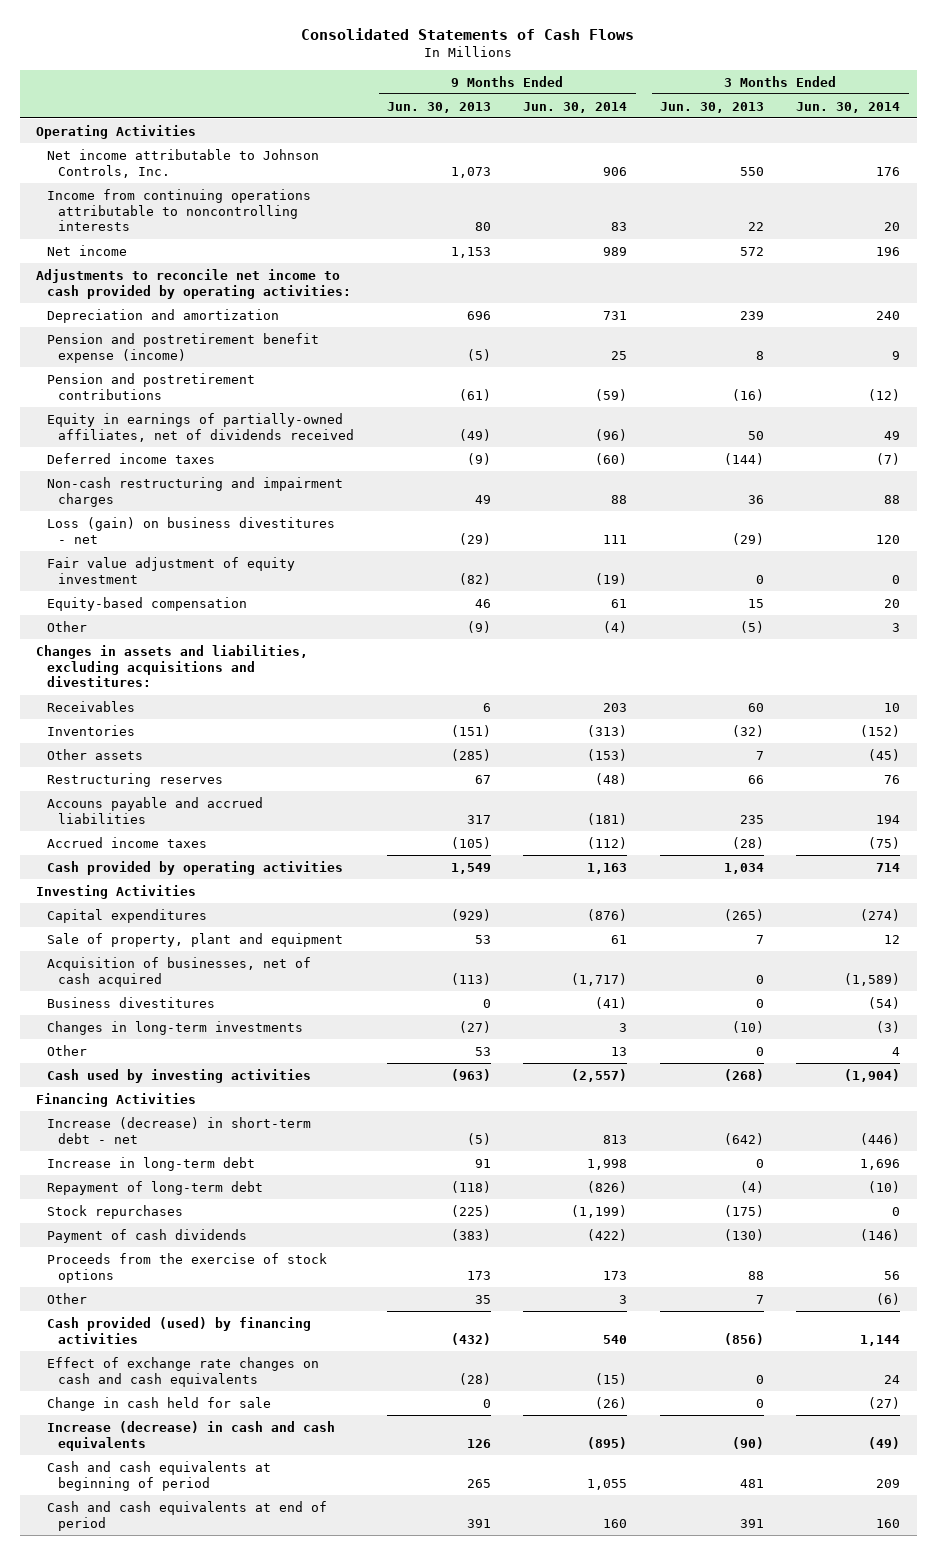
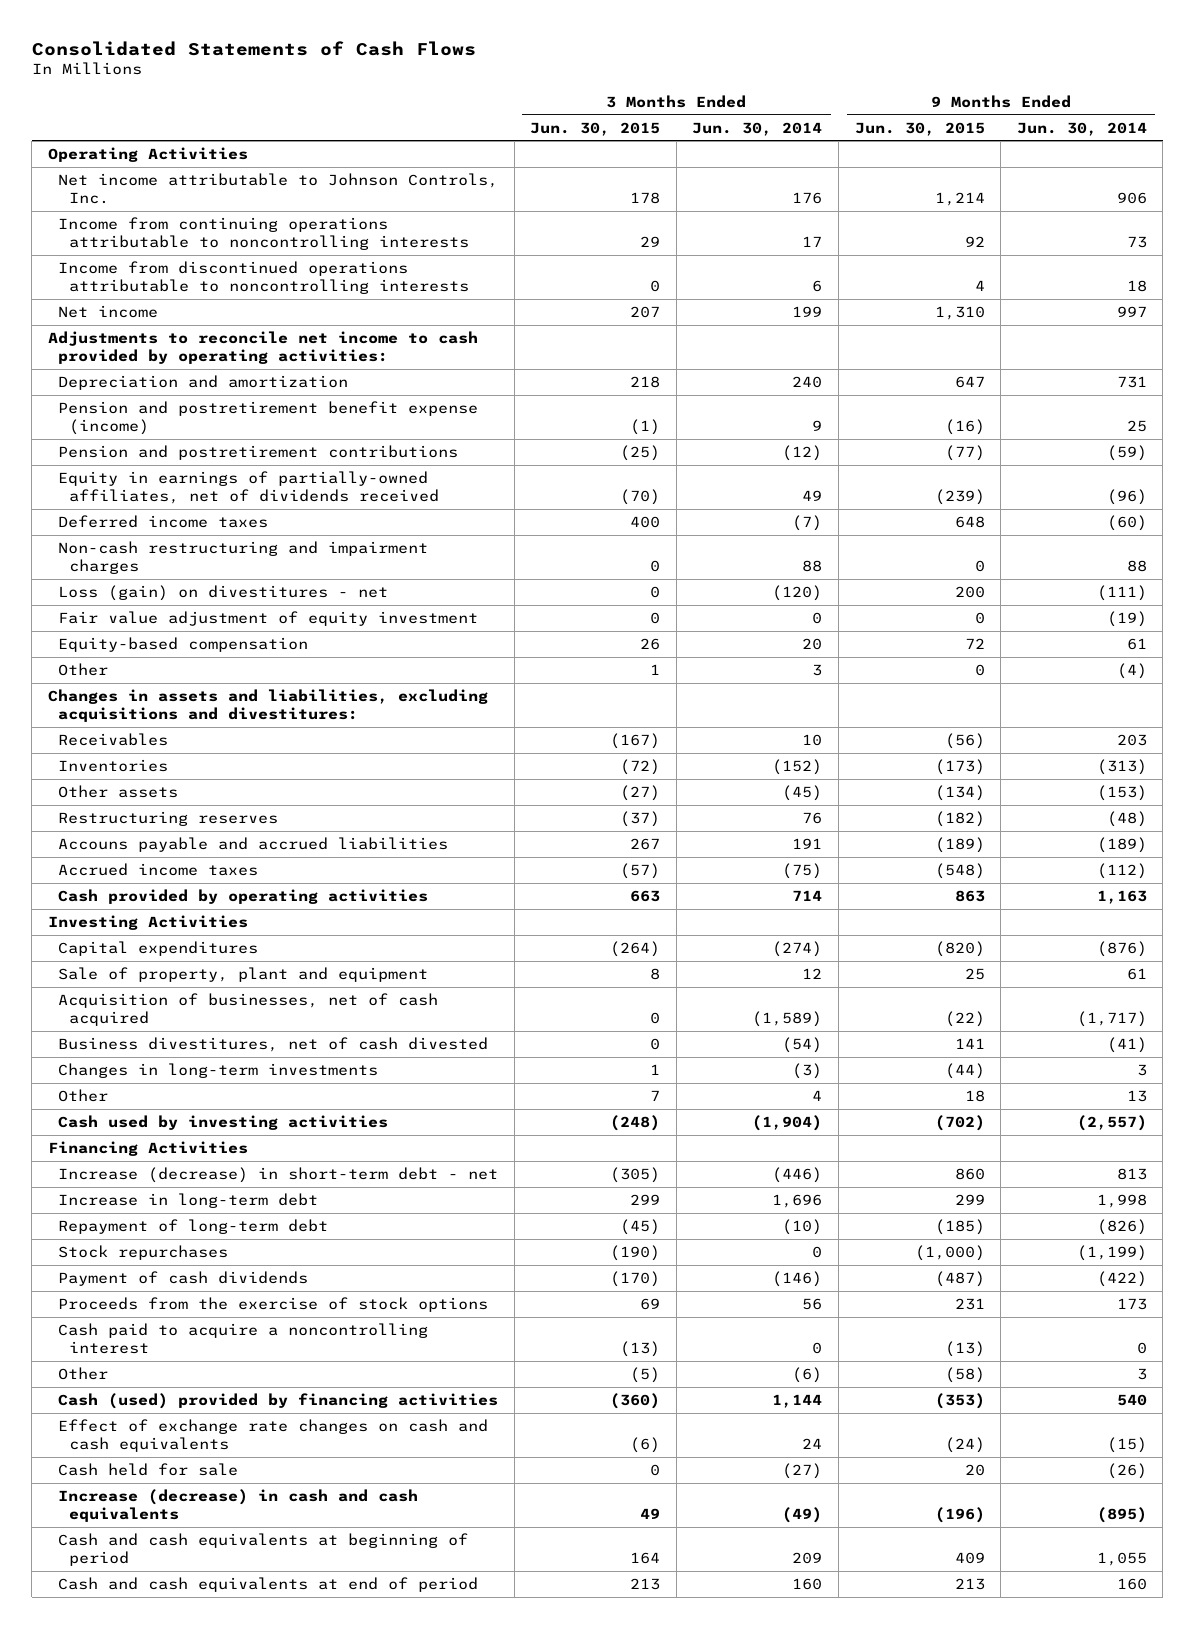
[386,101,491,113] Jun. 30, 2013 -> none
[659,101,764,113] Jun. 30, 2013 -> none
none -> [530,121,661,136] Jun. 30, 2015
none -> [854,121,985,136] Jun. 30, 2015
[611,222,628,232] 83 -> [1126,236,1147,249] 73
[884,222,901,232] 20 -> [802,236,823,248] 17
none -> [58,260,469,295] Income from discontinued operations attributable to noncontrolling interests
[603,246,628,256] 989 -> [1116,305,1147,317] 997
[876,246,901,256] 196 -> [792,305,823,317] 199
[47,516,336,544] Loss (gain) on business divestitures - net -> [58,584,389,601] Loss (gain) on divestitures - net
[603,534,628,544] 111 -> [1096,584,1147,601] (111)
[876,534,901,544] 120 -> [772,584,823,601] (120)
[587,812,628,825] (181) -> [1096,836,1147,853] (189)
[876,814,901,824] 194 -> [792,837,823,849] 191
[47,996,216,1008] Business divestitures -> [58,1036,489,1052] Business divestitures, net of cash divested
none -> [58,1322,429,1355] Cash paid to acquire a noncontrolling interest
[47,1316,312,1344] Cash provided (used) by financing activities -> [58,1392,499,1409] Cash (used) provided by financing activities
[47,1396,272,1411] Change in cash held for sale -> [58,1462,239,1476] Cash held for sale

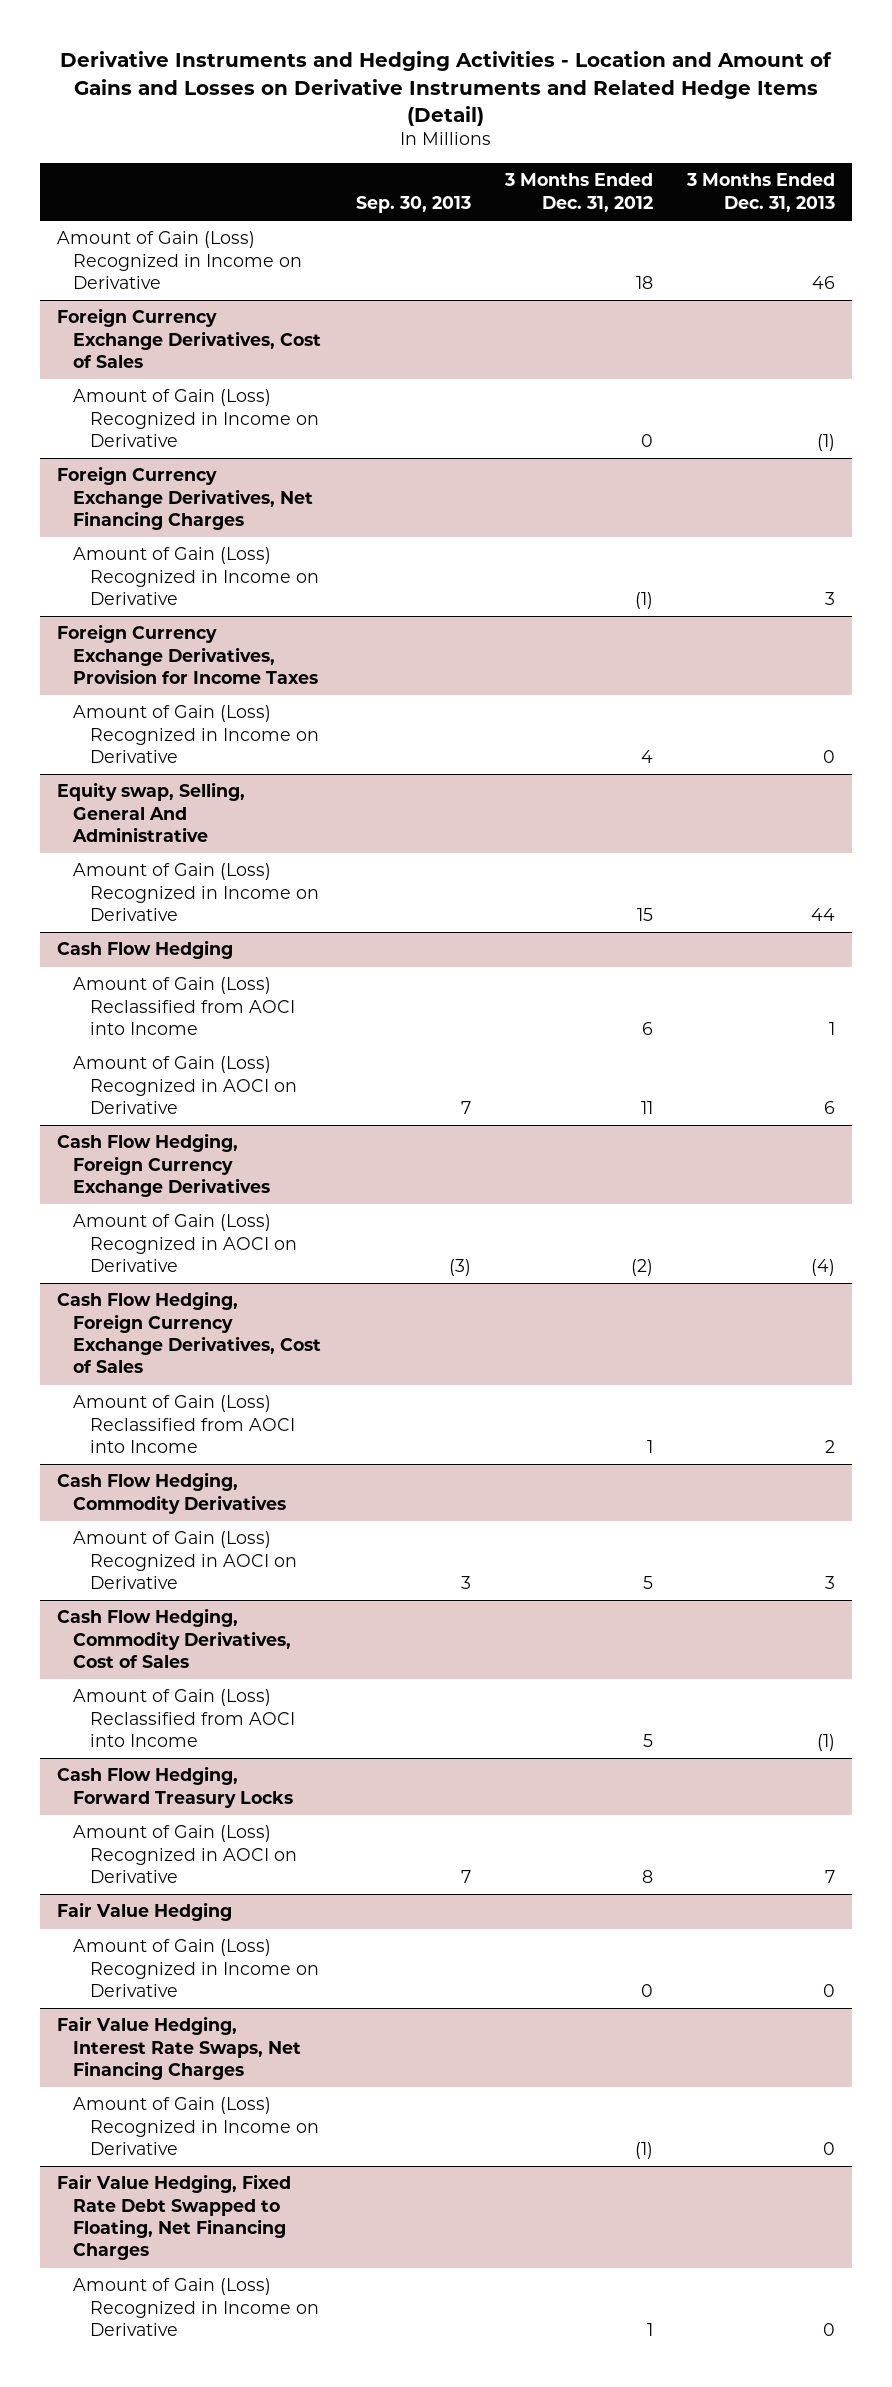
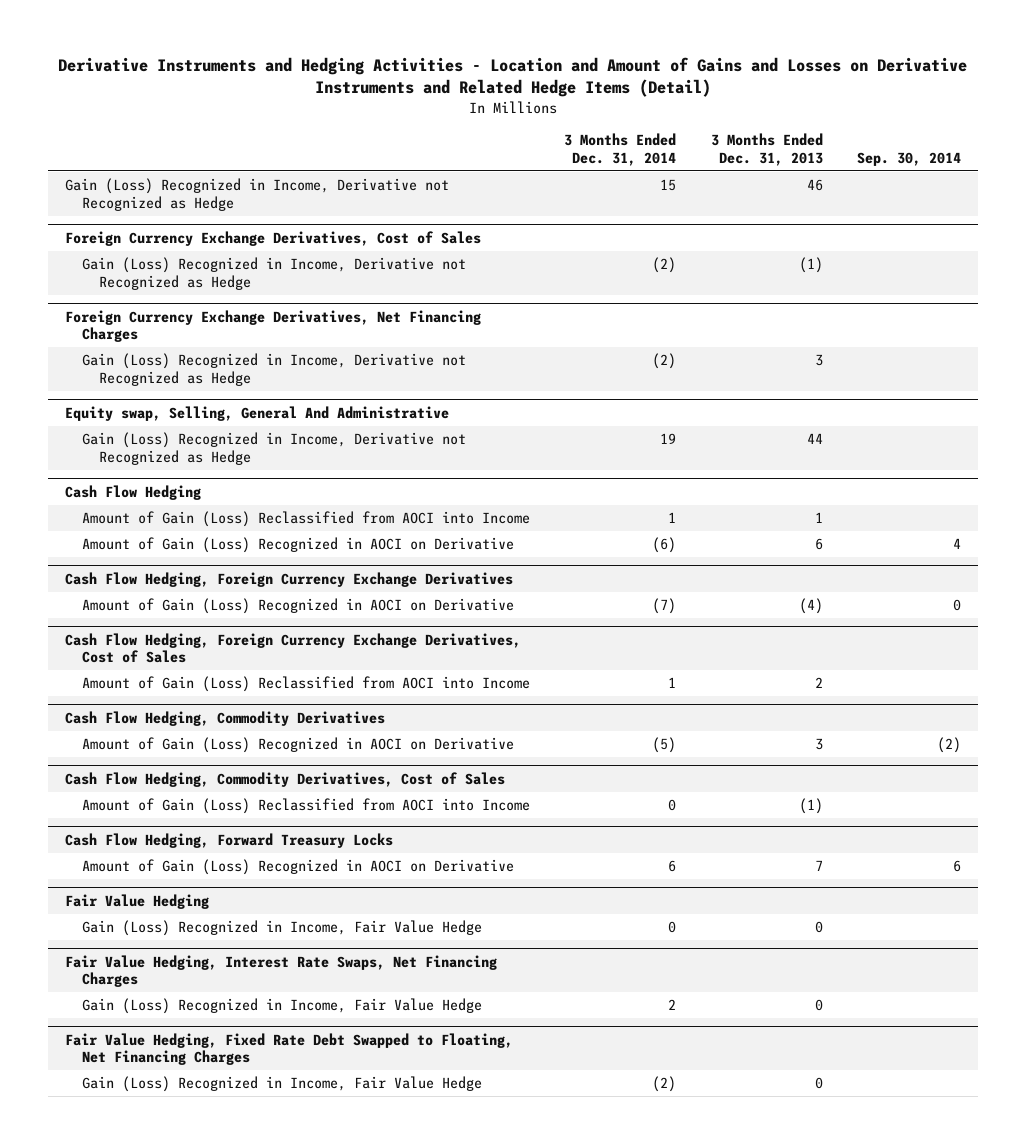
[355,195,471,213] Sep. 30, 2013 -> none
[503,173,653,212] 3 Months Ended Dec. 31, 2012 -> none
none -> [564,133,677,166] 3 Months Ended Dec. 31, 2014
none -> [856,151,961,166] Sep. 30, 2014
[57,231,303,290] Amount of Gain (Loss) Recognized in Income on Derivative -> [65,178,450,211] Gain (Loss) Recognized in Income, Derivative not Recognized as Hedge
[73,389,319,448] Amount of Gain (Loss) Recognized in Income on Derivative -> [82,257,467,290] Gain (Loss) Recognized in Income, Derivative not Recognized as Hedge
[57,624,319,685] Foreign Currency Exchange Derivatives, Provision for Income Taxes -> none
[73,705,319,764] Amount of Gain (Loss) Recognized in Income on Derivative -> none
[73,547,319,606] Amount of Gain (Loss) Recognized in Income on Derivative -> [82,353,467,386] Gain (Loss) Recognized in Income, Derivative not Recognized as Hedge
[73,863,319,922] Amount of Gain (Loss) Recognized in Income on Derivative -> [82,432,467,465] Gain (Loss) Recognized in Income, Derivative not Recognized as Hedge
[73,1939,319,1998] Amount of Gain (Loss) Recognized in Income on Derivative -> [82,920,483,937] Gain (Loss) Recognized in Income, Fair Value Hedge
[73,2097,319,2156] Amount of Gain (Loss) Recognized in Income on Derivative -> [82,998,483,1015] Gain (Loss) Recognized in Income, Fair Value Hedge
[73,2278,319,2337] Amount of Gain (Loss) Recognized in Income on Derivative -> [82,1076,483,1093] Gain (Loss) Recognized in Income, Fair Value Hedge

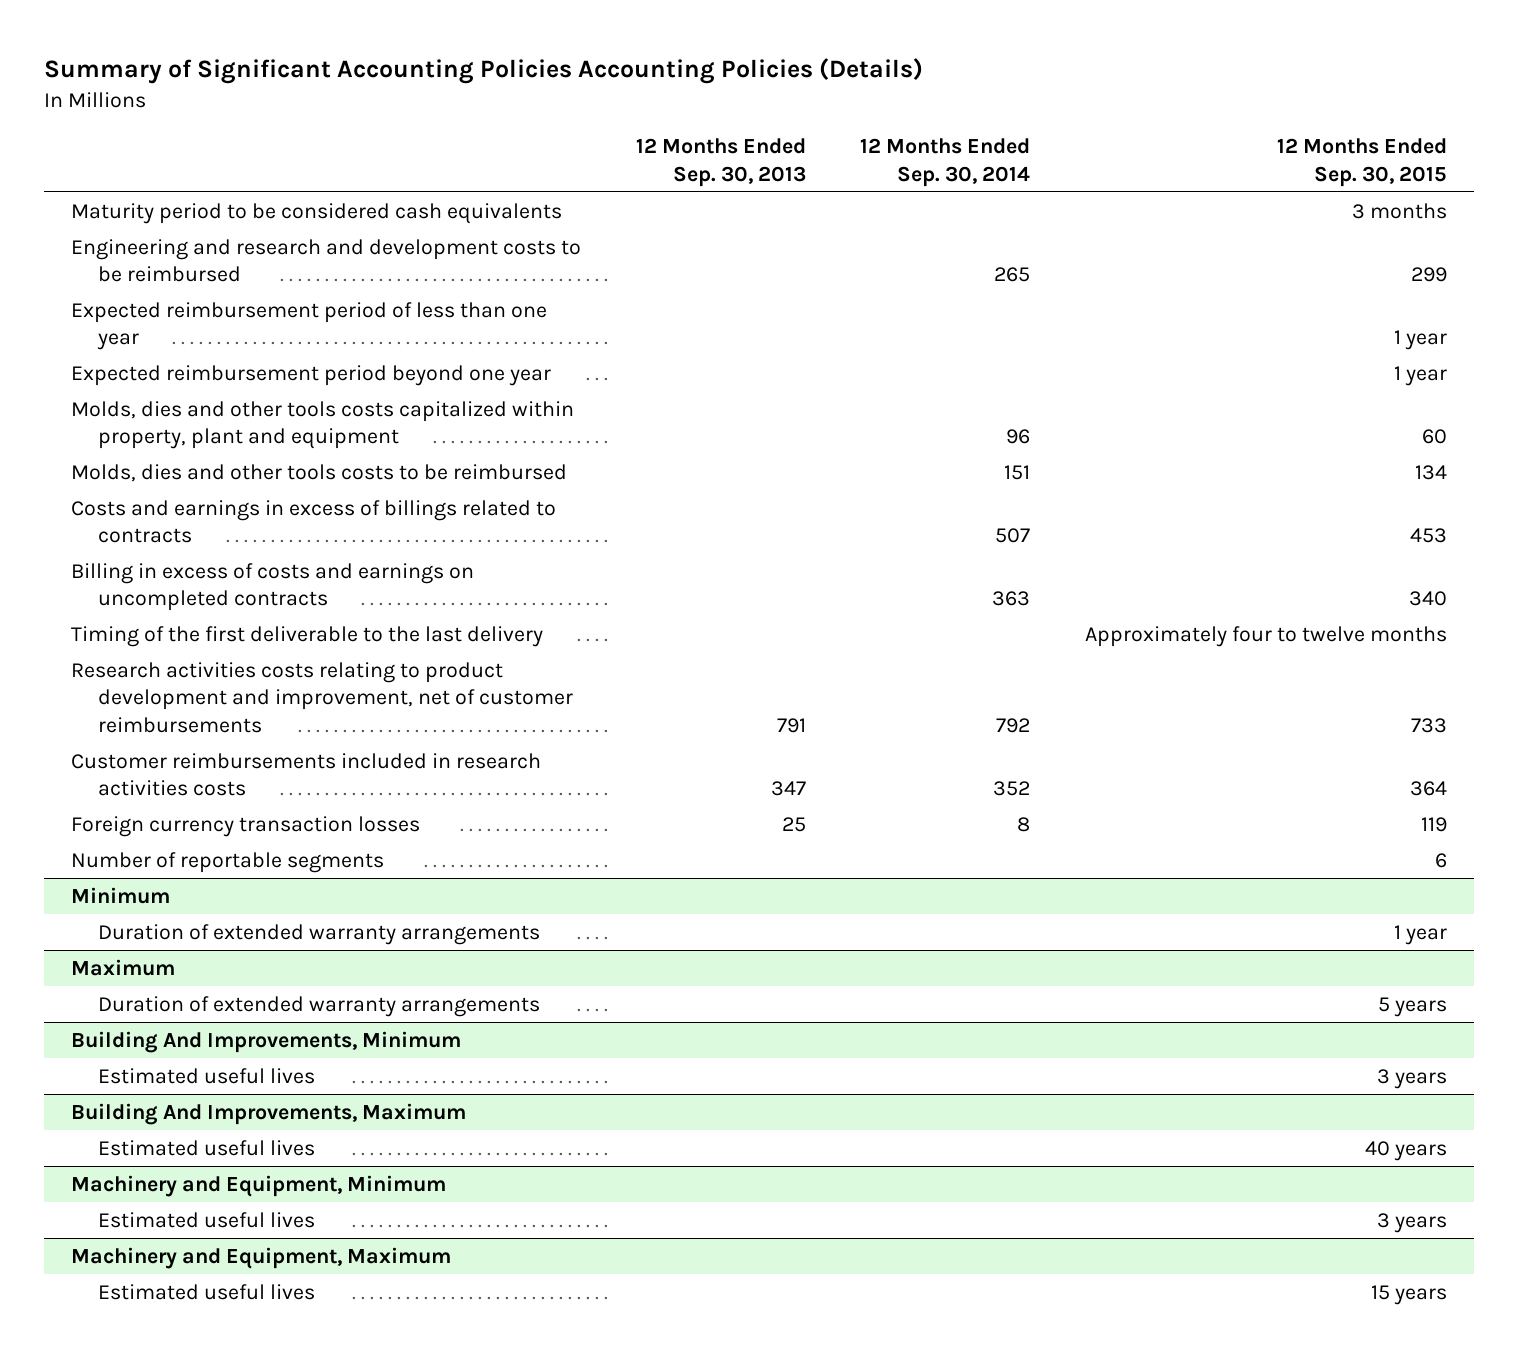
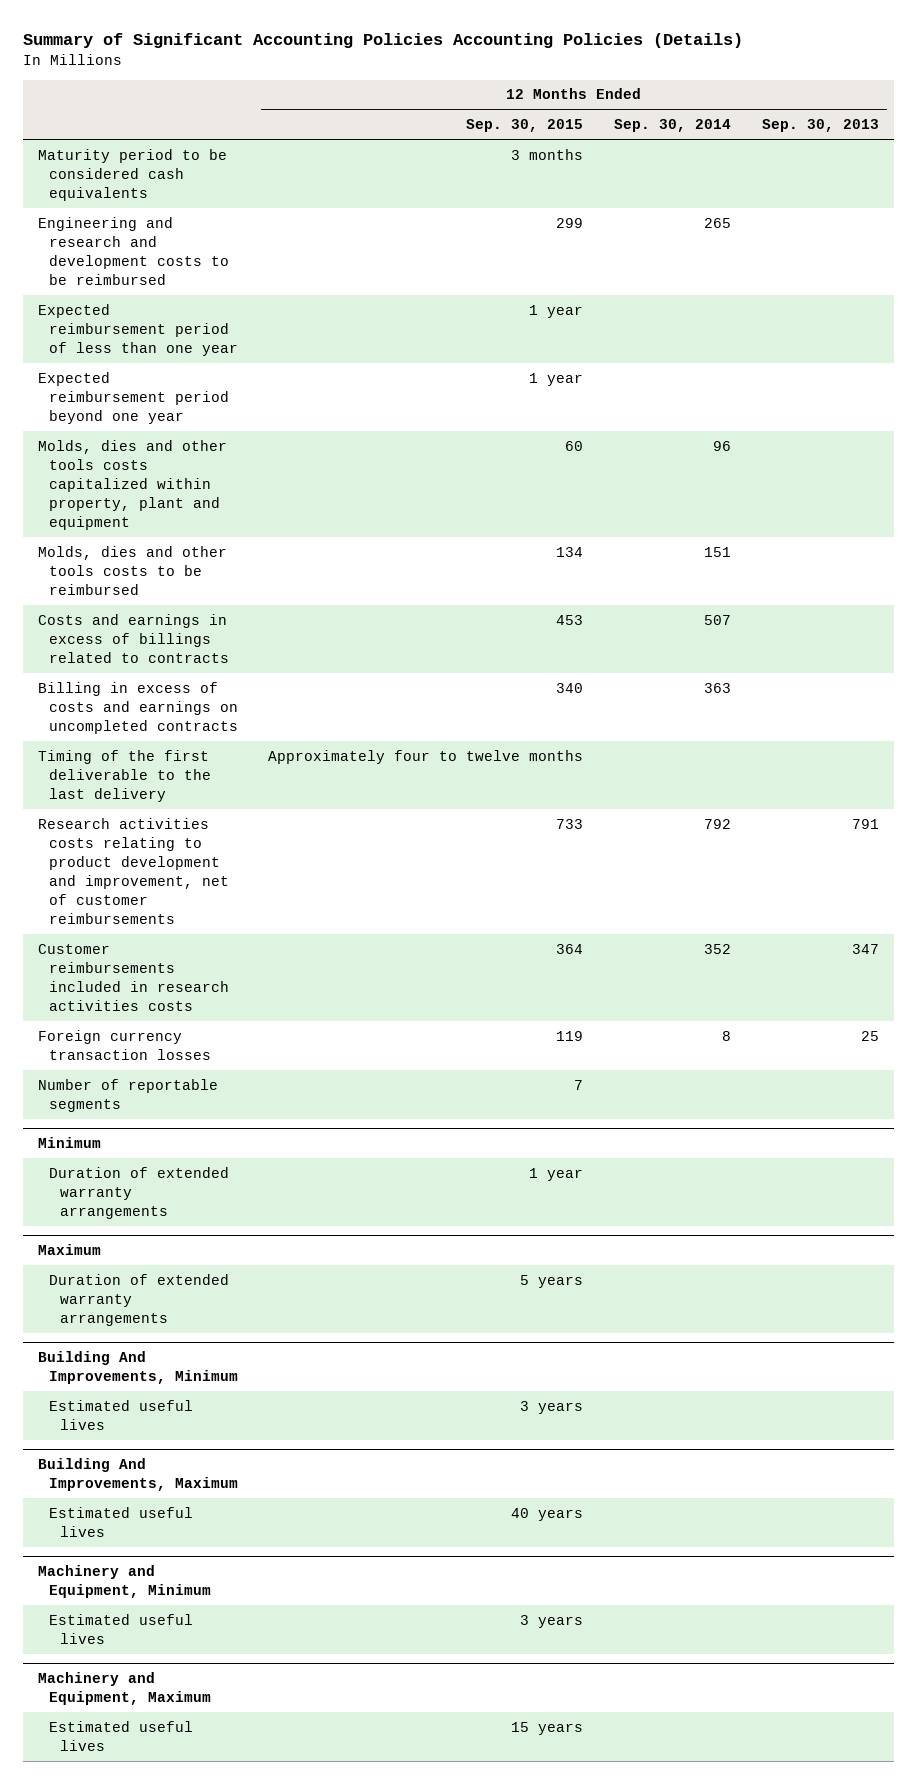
[1435,852,1448,868] 6 -> [574,1079,584,1090] 7

